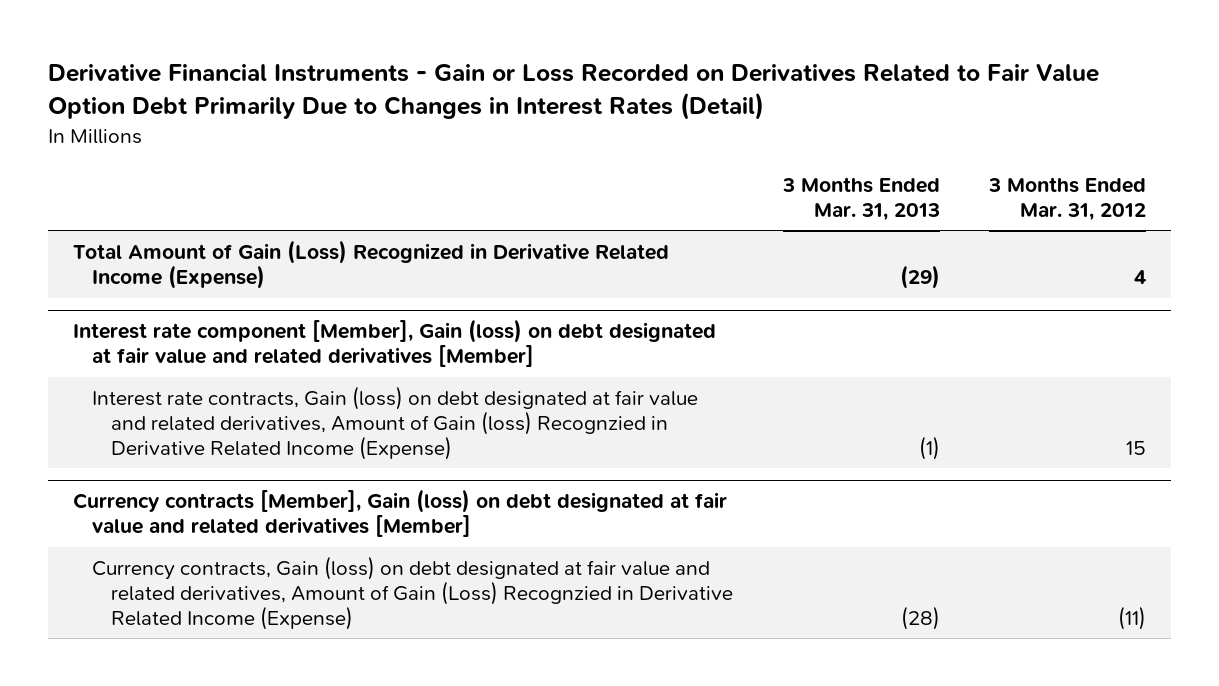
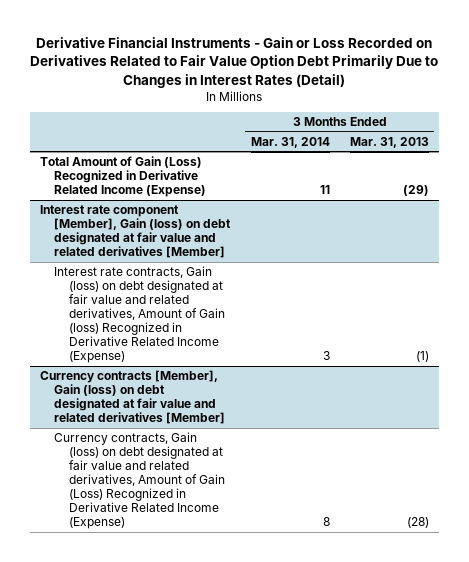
[988,176,1147,221] 3 Months Ended Mar. 31, 2012 -> none
none -> [250,136,330,148] Mar. 31, 2014
[92,386,699,460] Interest rate contracts, Gain (loss) on debt designated at fair value and related derivatives, Amount of Gain (loss) Recognzied in Derivative Related Income (Expense) -> [54,266,225,364] Interest rate contracts, Gain (loss) on debt designated at fair value and related derivatives, Amount of Gain (loss) Recognized in Derivative Related Income (Expense)
[92,556,734,630] Currency contracts, Gain (loss) on debt designated at fair value and related derivatives, Amount of Gain (Loss) Recognzied in Derivative Related Income (Expense) -> [54,432,225,530] Currency contracts, Gain (loss) on debt designated at fair value and related derivatives, Amount of Gain (Loss) Recognized in Derivative Related Income (Expense)

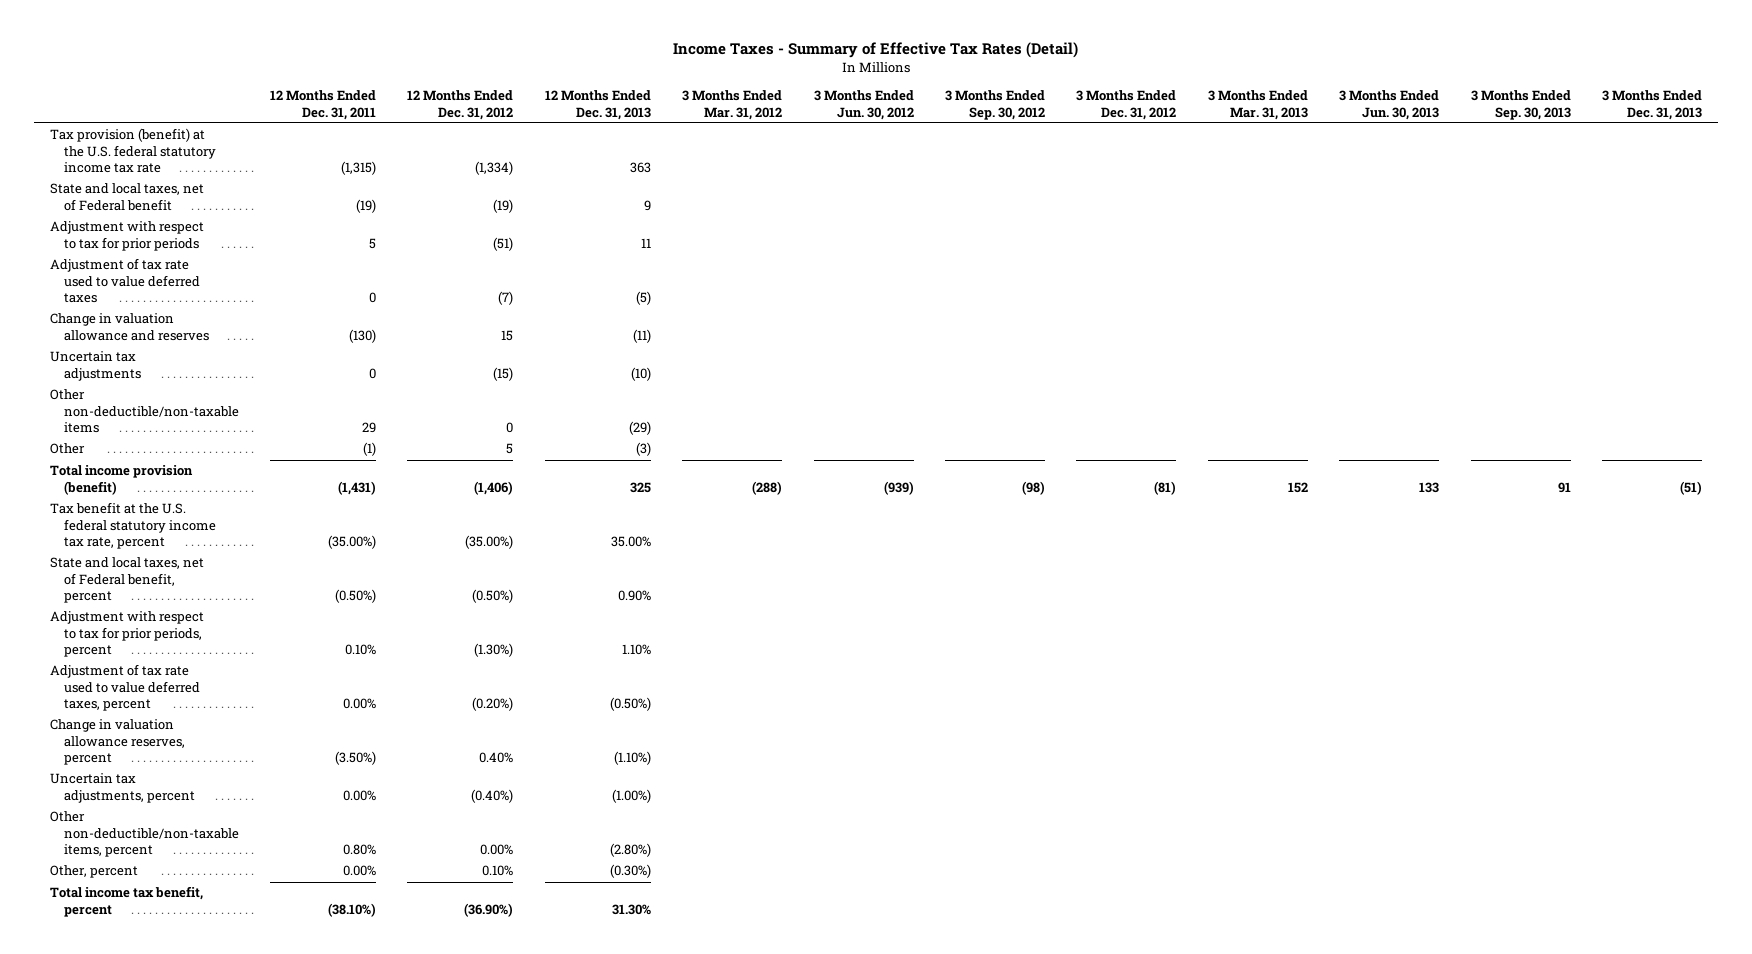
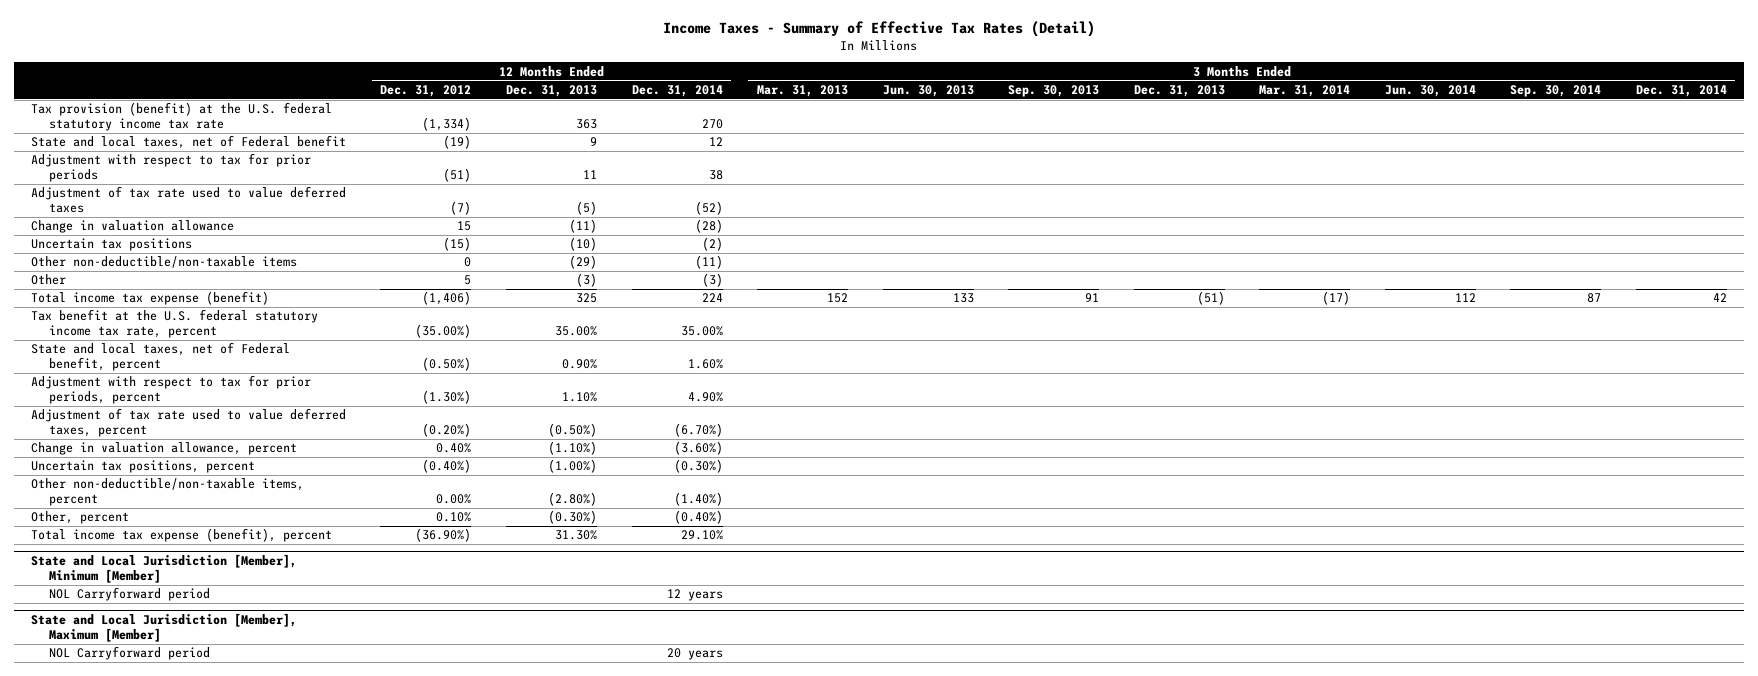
[269,90,376,120] 12 Months Ended Dec. 31, 2011 -> none
[682,90,783,120] 3 Months Ended Mar. 31, 2012 -> none
[813,90,914,120] 3 Months Ended Jun. 30, 2012 -> none
[945,90,1046,120] 3 Months Ended Sep. 30, 2012 -> none
[1076,90,1177,120] 3 Months Ended Dec. 31, 2012 -> none
none -> [631,84,723,97] Dec. 31, 2014
none -> [1259,84,1351,97] Mar. 31, 2014
none -> [1384,84,1476,97] Jun. 30, 2014
none -> [1510,84,1602,97] Sep. 30, 2014
none -> [1635,84,1727,97] Dec. 31, 2014
[49,313,209,341] Change in valuation allowance and reserves -> [30,220,234,234] Change in valuation allowance
[49,351,141,381] Uncertain tax adjustments -> [30,238,192,252] Uncertain tax positions
[49,465,193,495] Total income provision (benefit) -> [30,291,269,306] Total income tax expense (benefit)
[49,719,185,765] Change in valuation allowance reserves, percent -> [30,442,297,456] Change in valuation allowance, percent
[49,773,195,803] Uncertain tax adjustments, percent -> [30,460,255,474] Uncertain tax positions, percent
[49,886,203,917] Total income tax benefit, percent -> [30,528,332,543] Total income tax expense (benefit), percent
none -> [30,553,297,583] State and Local Jurisdiction [Member], Minimum [Member]
none -> [48,587,210,602] NOL Carryforward period
none -> [30,612,297,642] State and Local Jurisdiction [Member], Maximum [Member]
none -> [48,646,210,661] NOL Carryforward period

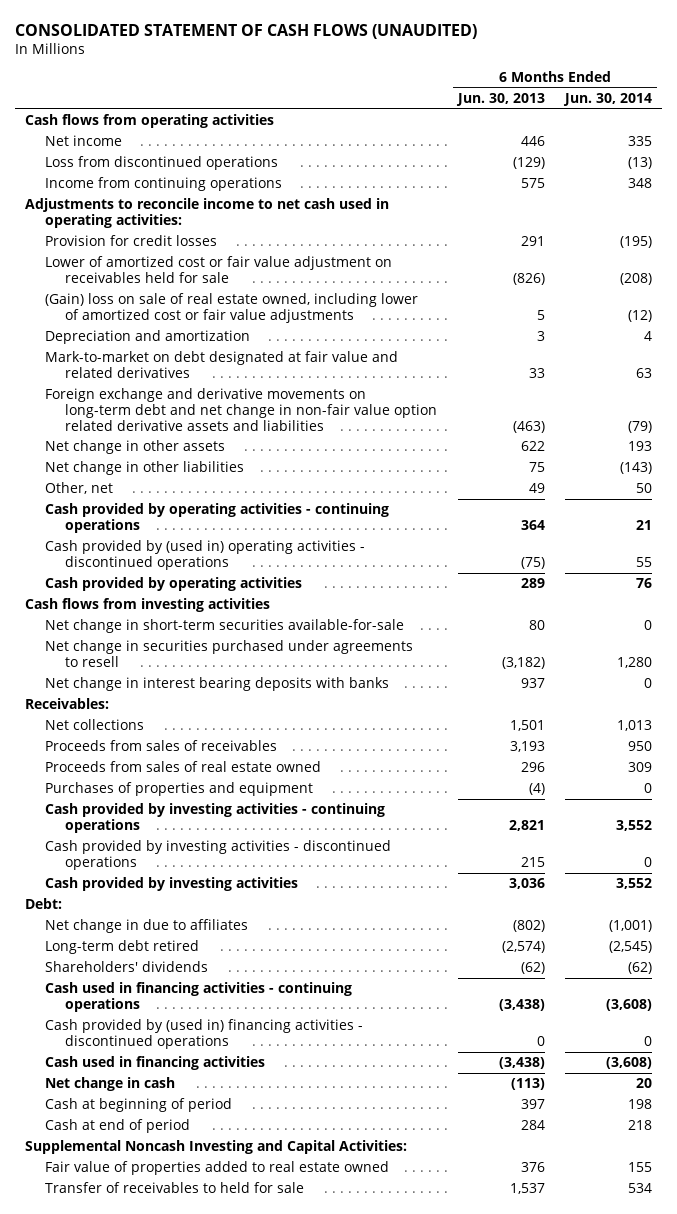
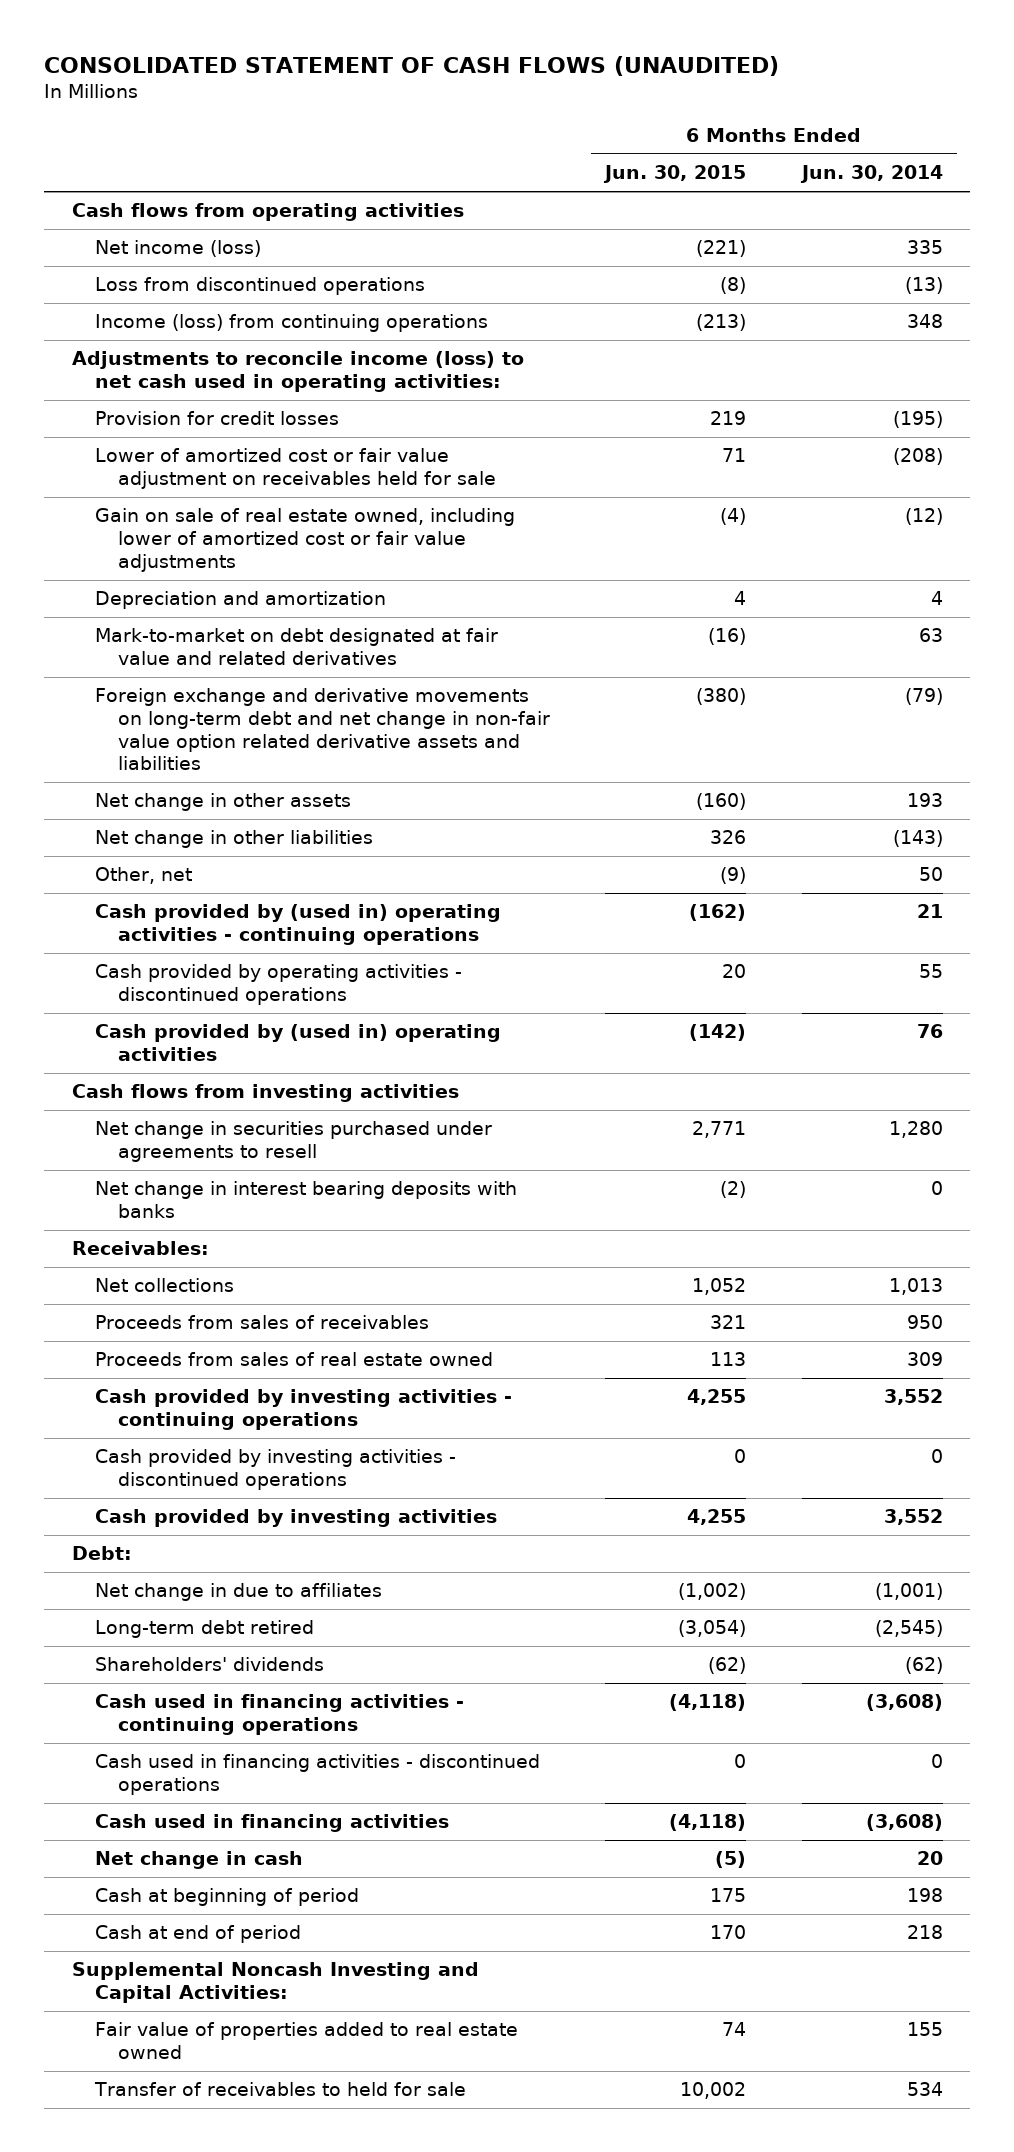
[455,93,545,107] Jun. 30, 2013 -> none
none -> [603,165,747,184] Jun. 30, 2015
[45,135,123,147] Net income -> [94,240,261,258] Net income (loss)
[45,177,283,192] Income from continuing operations -> [94,314,488,333] Income (loss) from continuing operations
[25,198,390,228] Adjustments to reconcile income to net cash used in operating activities: -> [71,351,524,393] Adjustments to reconcile income (loss) to net cash used in operating activities:
[45,293,419,323] (Gain) loss on sale of real estate owned, including lower of amortized cost or fair value adjustments -> [94,508,515,572] Gain on sale of real estate owned, including lower of amortized cost or fair value adjustments
[45,503,390,533] Cash provided by operating activities - continuing operations -> [94,904,501,946] Cash provided by (used in) operating activities - continuing operations
[45,540,366,570] Cash provided by (used in) operating activities - discontinued operations -> [94,964,462,1006] Cash provided by operating activities - discontinued operations
[45,577,303,592] Cash provided by operating activities -> [94,1024,501,1062] Cash provided by (used in) operating activities
[45,619,405,634] Net change in short-term securities available-for-sale -> none
[45,782,314,797] Purchases of properties and equipment -> none
[45,1019,364,1049] Cash provided by (used in) financing activities - discontinued operations -> [94,1754,540,1796] Cash used in financing activities - discontinued operations

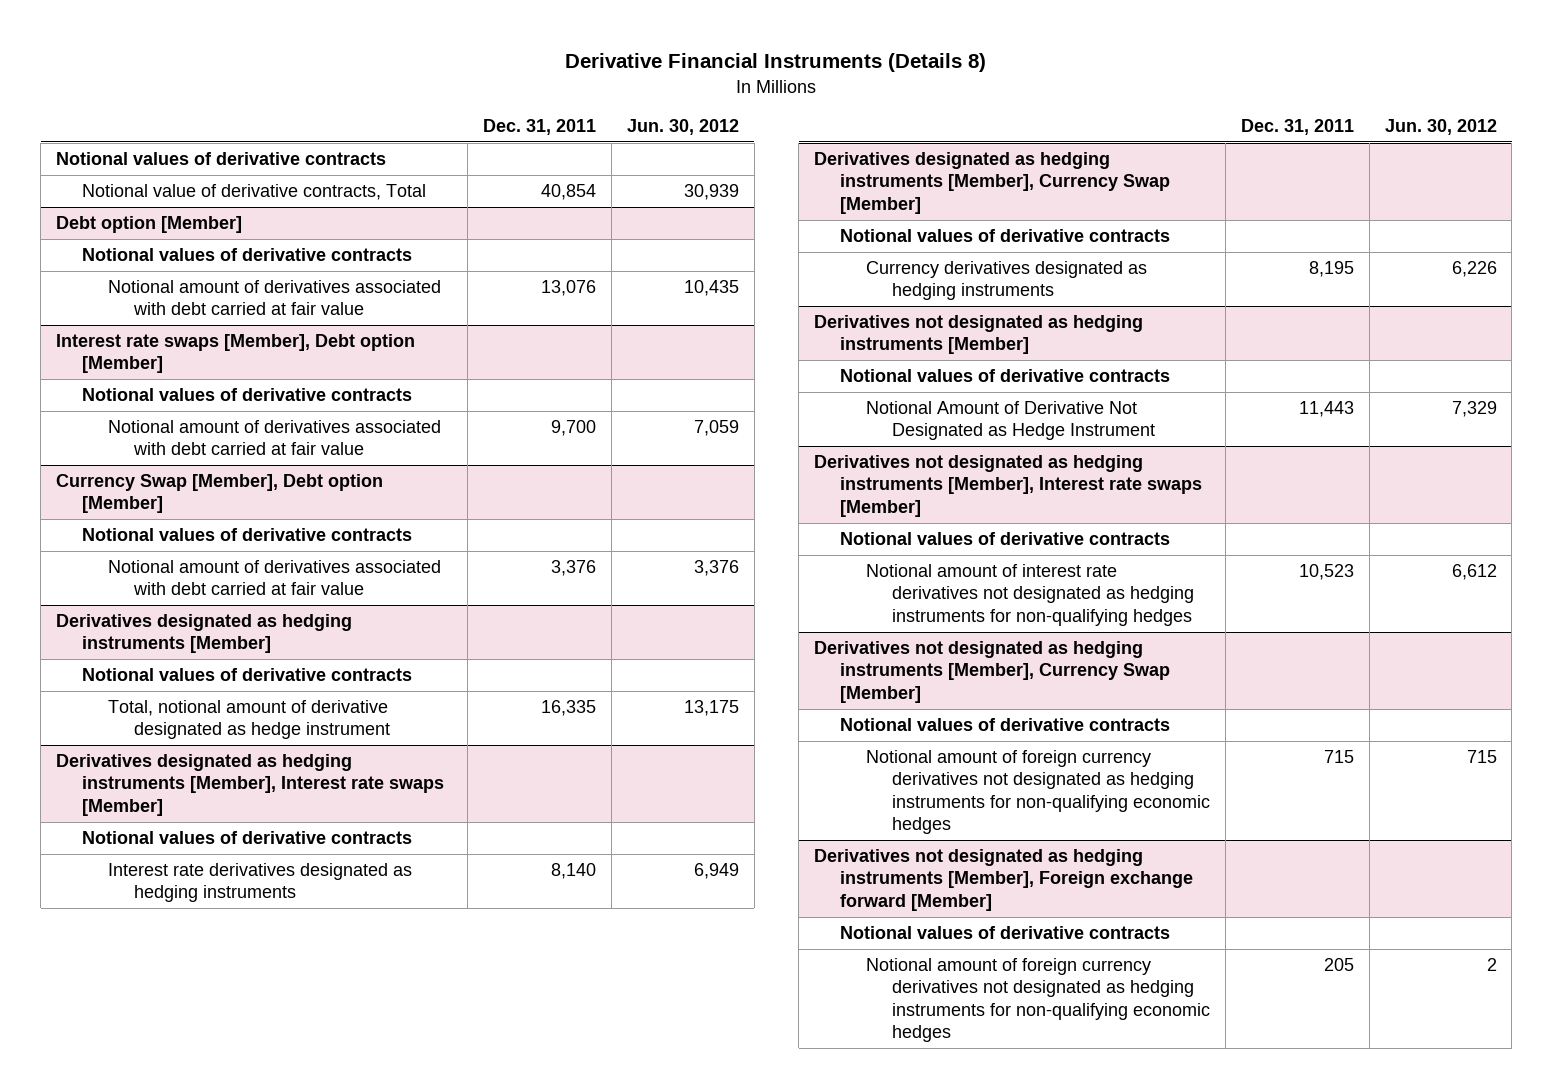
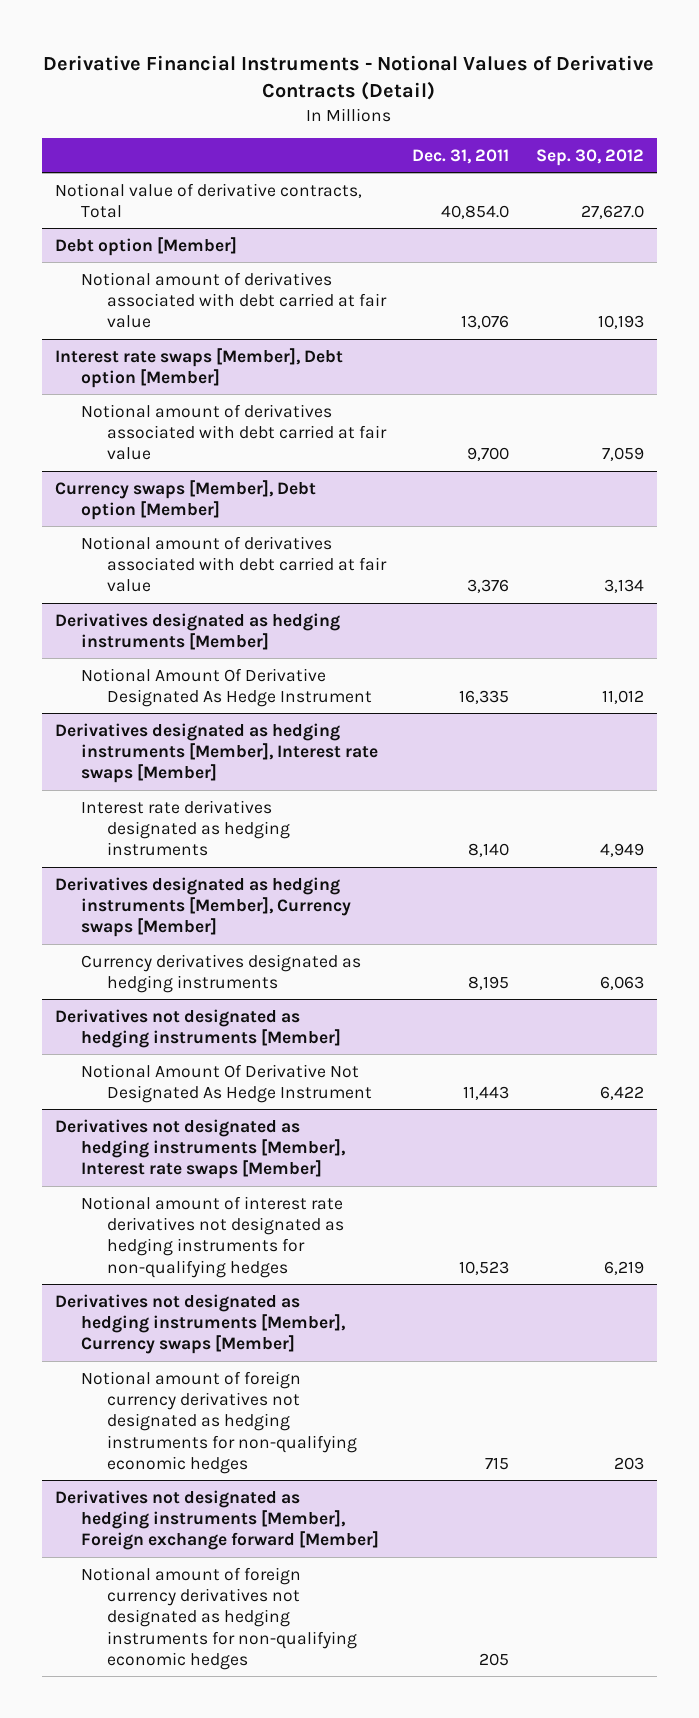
[565,53,987,73] Derivative Financial Instruments (Details 8) -> [43,54,655,100] Derivative Financial Instruments - Notional Values of Derivative Contracts (Detail)
[626,119,739,136] Jun. 30, 2012 -> none
none -> [535,148,644,166] Sep. 30, 2012
[56,151,387,165] Notional values of derivative contracts -> none
[540,183,596,200] 40,854 -> [441,204,510,219] 40,854.0
[82,247,413,261] Notional values of derivative contracts -> none
[82,387,413,401] Notional values of derivative contracts -> none
[82,527,413,541] Notional values of derivative contracts -> none
[56,473,384,514] Currency Swap [Member], Debt option [Member] -> [55,479,317,520] Currency swaps [Member], Debt option [Member]
[82,667,413,681] Notional values of derivative contracts -> none
[107,699,390,740] Total, notional amount of derivative designated as hedge instrument -> [81,667,373,707] Notional Amount Of Derivative Designated As Hedge Instrument
[82,830,413,844] Notional values of derivative contracts -> none
[839,228,1170,242] Notional values of derivative contracts -> none
[814,151,1170,214] Derivatives designated as hedging instruments [Member], Currency Swap [Member] -> [55,876,352,938] Derivatives designated as hedging instruments [Member], Currency swaps [Member]
[839,368,1170,382] Notional values of derivative contracts -> none
[865,400,1155,441] Notional Amount of Derivative Not Designated as Hedge Instrument -> [81,1063,373,1103] Notional Amount Of Derivative Not Designated As Hedge Instrument
[839,531,1170,545] Notional values of derivative contracts -> none
[839,717,1170,731] Notional values of derivative contracts -> none
[814,640,1170,703] Derivatives not designated as hedging instruments [Member], Currency Swap [Member] -> [55,1293,346,1355] Derivatives not designated as hedging instruments [Member], Currency swaps [Member]
[839,925,1170,939] Notional values of derivative contracts -> none

